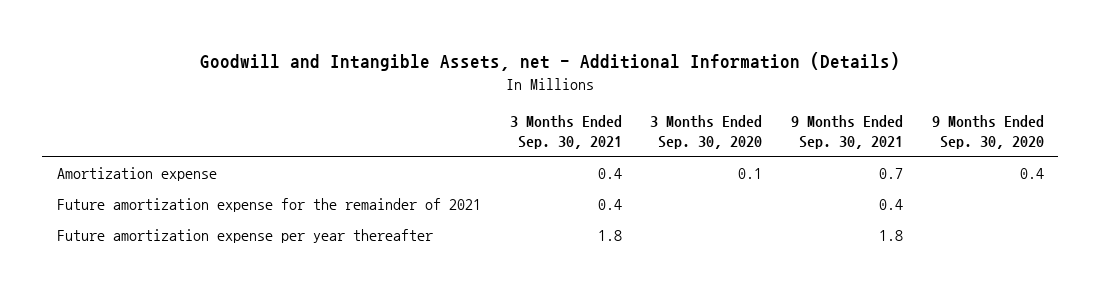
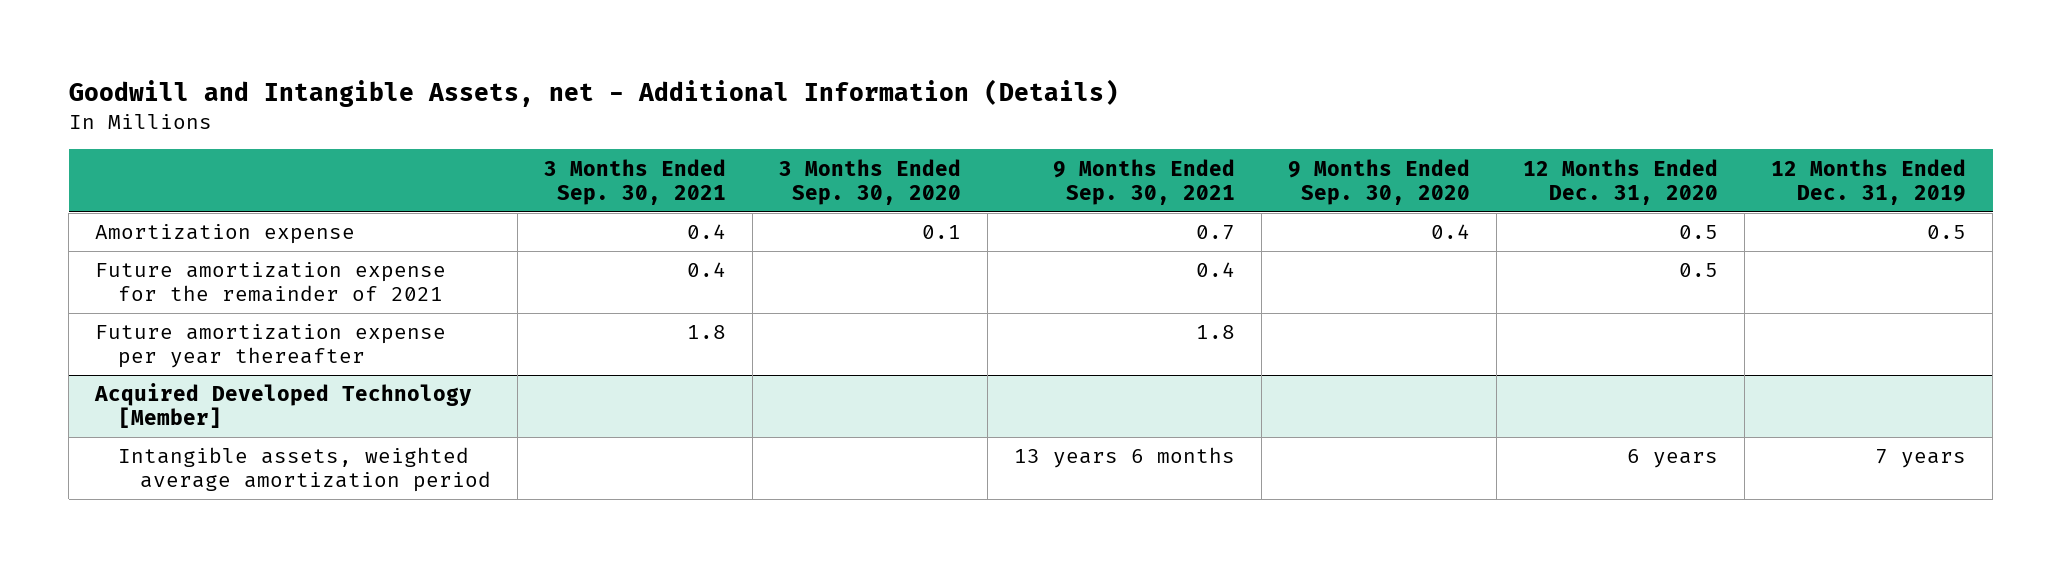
none -> [1523,158,1719,205] 12 Months Ended Dec. 31, 2020
none -> [1771,158,1967,205] 12 Months Ended Dec. 31, 2019
none -> [94,383,473,429] Acquired Developed Technology [Member]
none -> [117,447,492,493] Intangible assets, weighted average amortization period

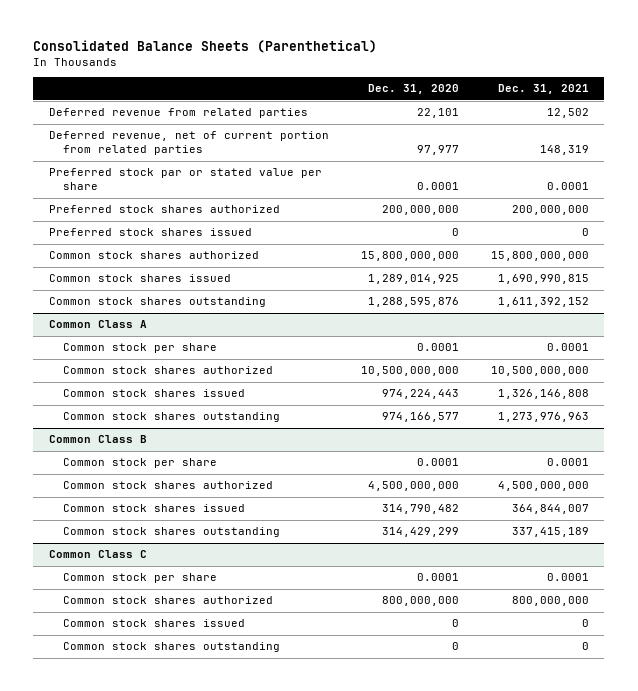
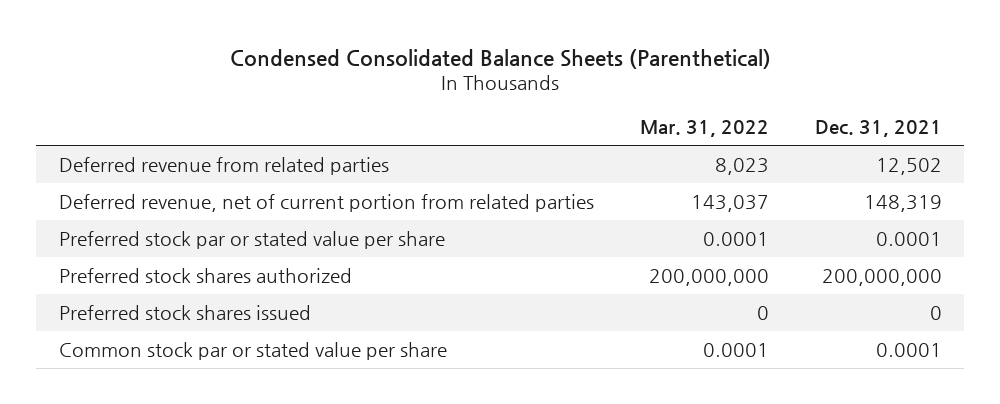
[33,39,378,53] Consolidated Balance Sheets (Parenthetical) -> [230,48,772,69] Condensed Consolidated Balance Sheets (Parenthetical)
[367,84,459,95] Dec. 31, 2020 -> none
none -> [639,119,769,137] Mar. 31, 2022
[49,251,260,260] Common stock shares authorized -> none
[49,274,232,283] Common stock shares issued -> none
[49,297,267,308] Common stock shares outstanding -> none
[49,320,148,329] Common Class A -> none
[62,366,273,375] Common stock shares authorized -> none
[62,389,245,398] Common stock shares issued -> none
[62,412,280,423] Common stock shares outstanding -> none
[49,435,148,444] Common Class B -> none
[62,458,217,469] Common stock per share -> none
[62,481,273,490] Common stock shares authorized -> none
[62,504,245,513] Common stock shares issued -> none
[62,527,280,538] Common stock shares outstanding -> none
[49,550,148,559] Common Class C -> none
[62,573,217,584] Common stock per share -> none
[62,596,273,605] Common stock shares authorized -> none
[62,619,245,628] Common stock shares issued -> none
[62,642,280,653] Common stock shares outstanding -> none
[62,343,217,354] Common stock per share -> [58,342,447,361] Common stock par or stated value per share

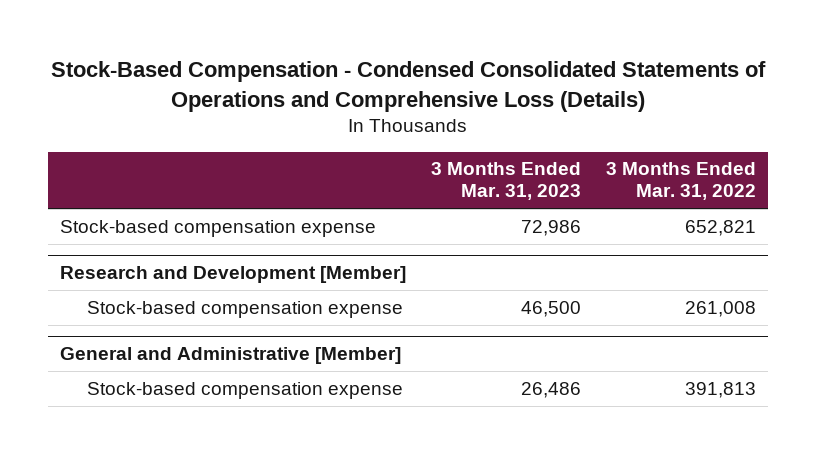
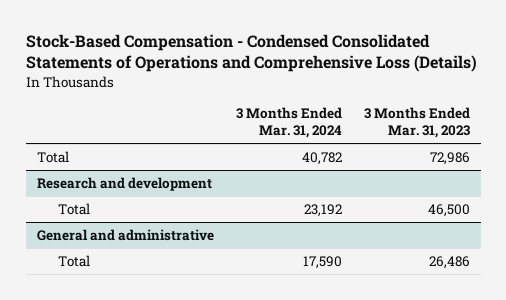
[605,162,756,201] 3 Months Ended Mar. 31, 2022 -> none
none -> [235,107,342,139] 3 Months Ended Mar. 31, 2024
[60,219,377,237] Stock-based compensation expense -> [36,150,69,163] Total
[60,265,407,283] Research and Development [Member] -> [36,176,212,191] Research and development
[87,300,404,318] Stock-based compensation expense -> [57,202,90,215] Total
[60,346,402,364] General and Administrative [Member] -> [36,228,214,241] General and administrative
[87,381,404,399] Stock-based compensation expense -> [57,254,90,267] Total

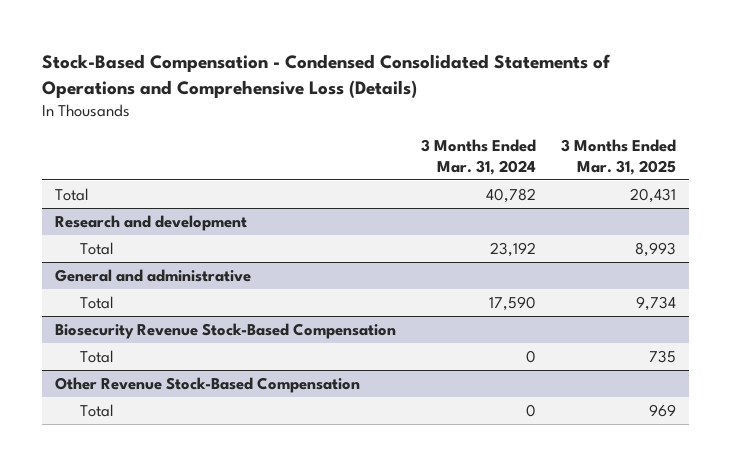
[363,107,470,139] 3 Months Ended Mar. 31, 2023 -> none
none -> [561,139,677,175] 3 Months Ended Mar. 31, 2025
none -> [55,322,397,339] Biosecurity Revenue Stock-Based Compensation
none -> [80,349,114,363] Total
none -> [55,376,361,393] Other Revenue Stock-Based Compensation
none -> [80,403,114,417] Total

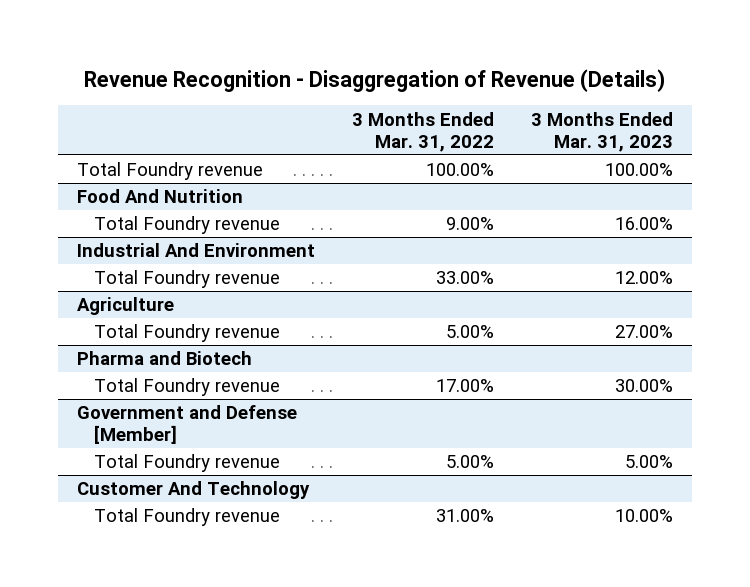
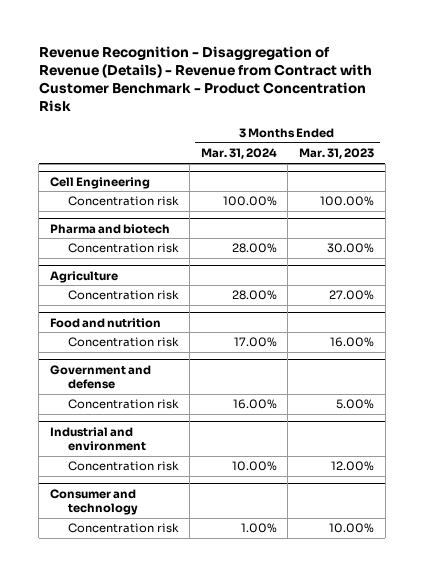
[83,68,665,92] Revenue Recognition - Disaggregation of Revenue (Details) -> [38,45,372,112] Revenue Recognition - Disaggregation of Revenue (Details) - Revenue from Contract with Customer Benchmark - Product Concentration Risk
[351,111,494,152] 3 Months Ended Mar. 31, 2022 -> none
none -> [200,148,277,160] Mar. 31, 2024
[76,162,263,181] Total Foundry revenue -> none
[76,189,243,204] Food And Nutrition -> none
[94,216,281,235] Total Foundry revenue -> none
[76,243,315,258] Industrial And Environment -> none
[94,270,281,289] Total Foundry revenue -> none
none -> [49,176,150,189] Cell Engineering
none -> [67,196,179,207] Concentration risk
none -> [49,223,170,234] Pharma and biotech
none -> [67,243,179,254] Concentration risk
[94,324,281,343] Total Foundry revenue -> none
[76,351,252,366] Pharma and Biotech -> none
[94,378,281,397] Total Foundry revenue -> none
[94,454,281,473] Total Foundry revenue -> none
[94,508,281,527] Total Foundry revenue -> none
none -> [67,290,179,301] Concentration risk
none -> [49,317,161,328] Food and nutrition
none -> [67,337,179,348] Concentration risk
[76,405,297,445] Government and Defense [Member] -> [49,364,151,389] Government and defense
none -> [67,399,179,410] Concentration risk
none -> [49,426,146,451] Industrial and environment
none -> [67,461,179,472] Concentration risk
[76,481,310,500] Customer And Technology -> [49,488,138,515] Consumer and technology
none -> [67,523,179,534] Concentration risk

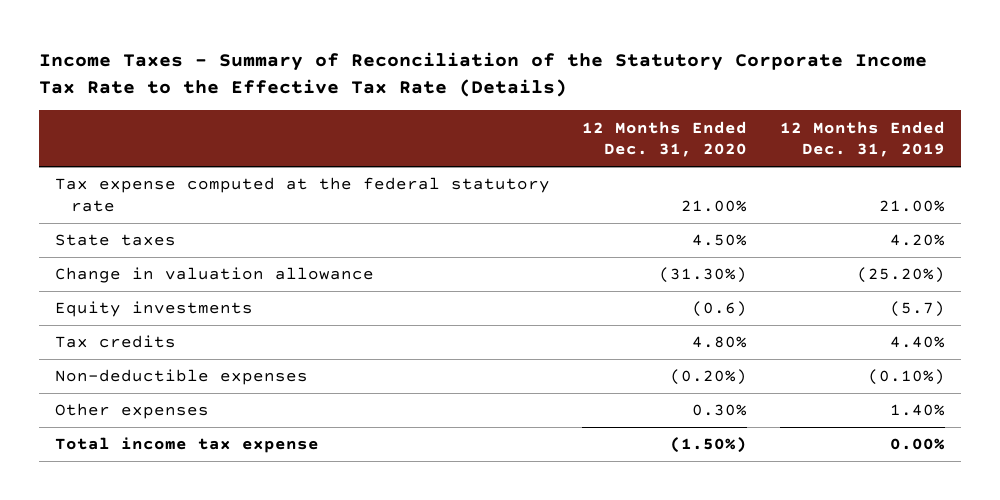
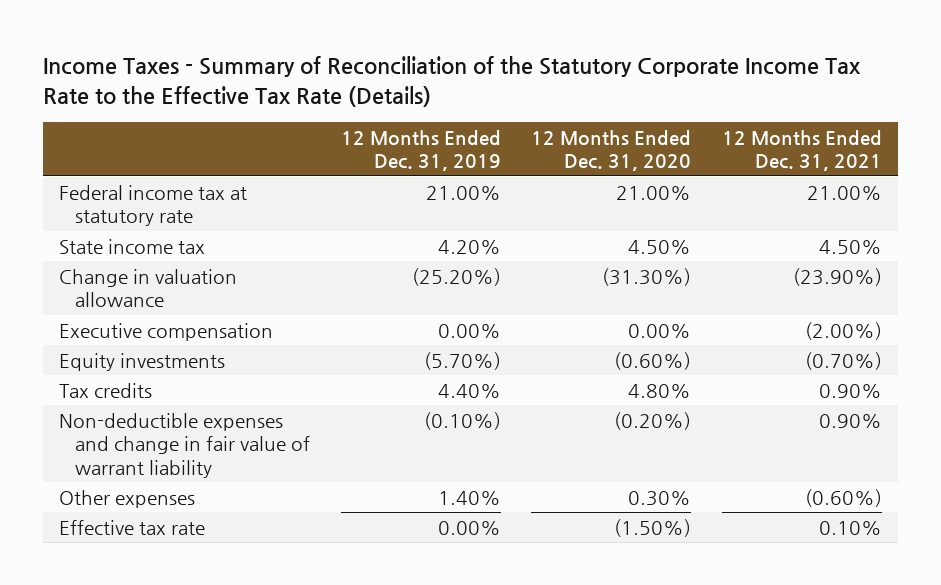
none -> [722,130,883,172] 12 Months Ended Dec. 31, 2021
[55,177,551,212] Tax expense computed at the federal statutory rate -> [58,184,247,227] Federal income tax at statutory rate
[55,234,177,247] State taxes -> [58,238,205,254] State income tax
none -> [58,322,273,341] Executive compensation
[692,301,748,318] (0.6) -> [614,351,692,370] (0.60%)
[889,301,945,318] (5.7) -> [423,351,501,370] (5.70%)
[55,369,309,386] Non-deductible expenses -> none
none -> [58,412,311,478] Non-deductible expenses and change in fair value of warrant liability
[55,437,320,454] Total income tax expense -> [58,519,205,535] Effective tax rate

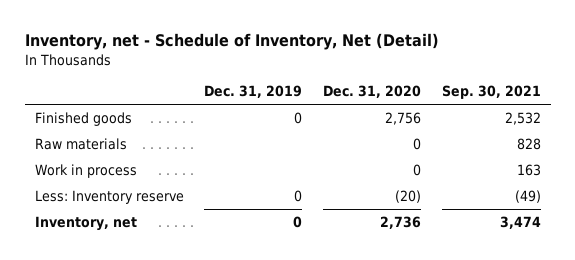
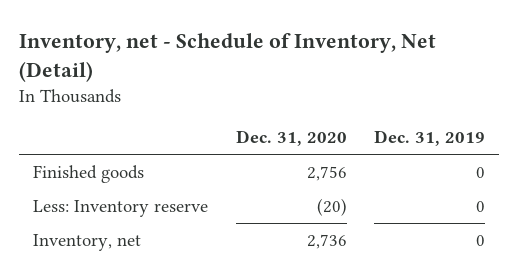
[441,85,541,100] Sep. 30, 2021 -> none
[34,137,127,150] Raw materials -> none
[34,163,137,178] Work in process -> none

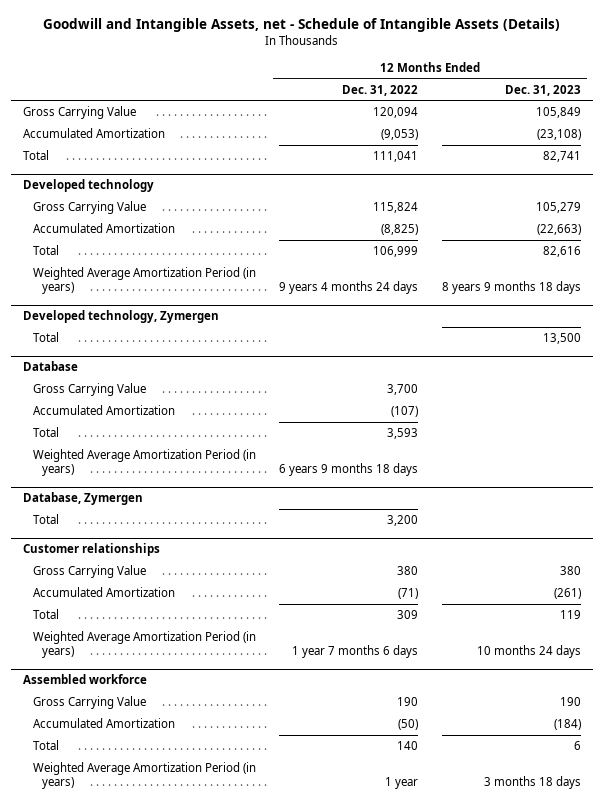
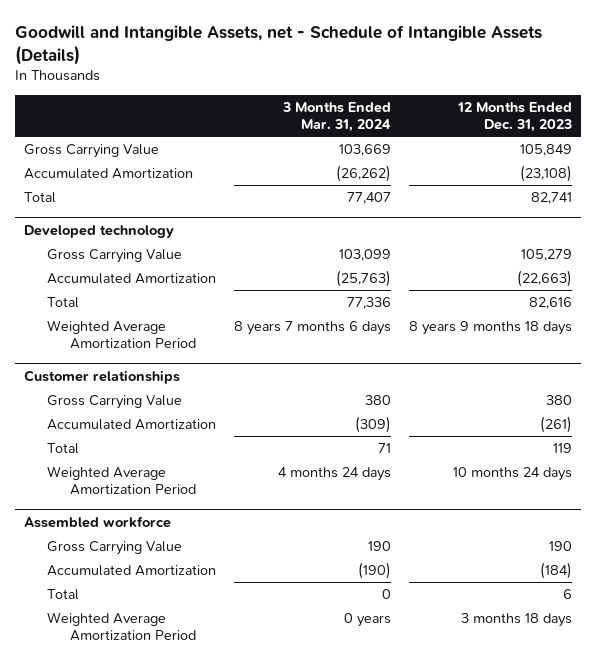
[342,84,419,96] Dec. 31, 2022 -> none
none -> [282,102,392,133] 3 Months Ended Mar. 31, 2024
[23,310,220,324] Developed technology, Zymergen -> none
[32,332,59,343] Total -> none
[23,361,79,372] Database -> none
[32,383,146,397] Gross Carrying Value -> none
[32,405,175,416] Accumulated Amortization -> none
[32,427,59,438] Total -> none
[32,449,256,477] Weighted Average Amortization Period (in years) -> none
[23,492,144,506] Database, Zymergen -> none
[32,514,59,525] Total -> none
[32,267,256,295] Weighted Average Amortization Period (in years) -> [47,320,197,350] Weighted Average Amortization Period
[32,631,256,659] Weighted Average Amortization Period (in years) -> [47,466,197,496] Weighted Average Amortization Period
[32,762,256,790] Weighted Average Amortization Period (in years) -> [47,612,197,642] Weighted Average Amortization Period

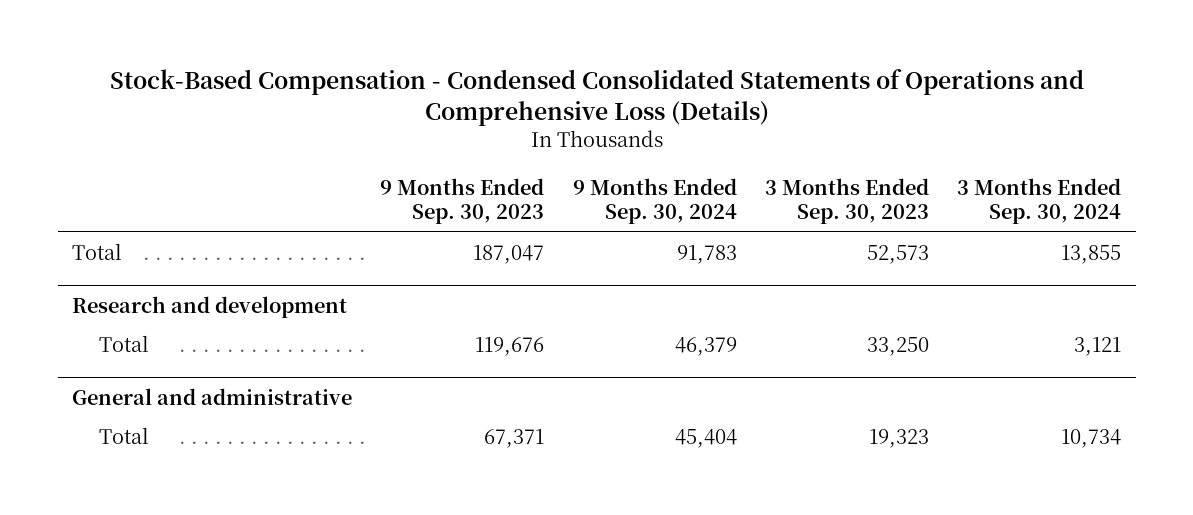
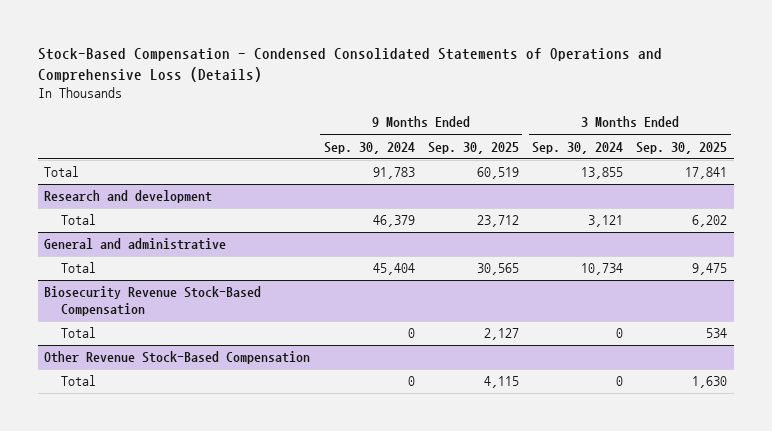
[380,177,545,225] 9 Months Ended Sep. 30, 2023 -> none
[765,177,930,225] 3 Months Ended Sep. 30, 2023 -> none
none -> [427,141,519,154] Sep. 30, 2025
none -> [636,141,728,154] Sep. 30, 2025
none -> [44,286,262,316] Biosecurity Revenue Stock-Based Compensation
none -> [61,327,97,339] Total
none -> [44,351,311,365] Other Revenue Stock-Based Compensation
none -> [61,375,97,387] Total

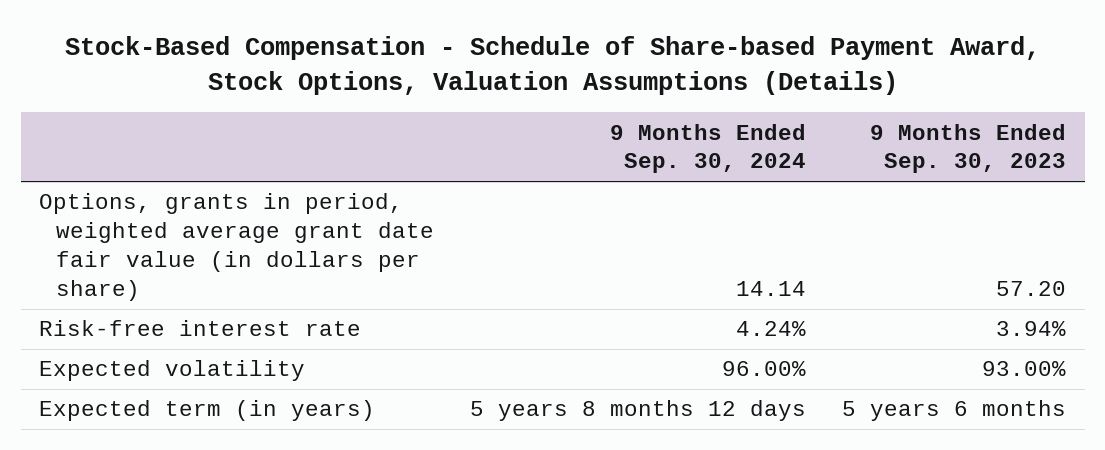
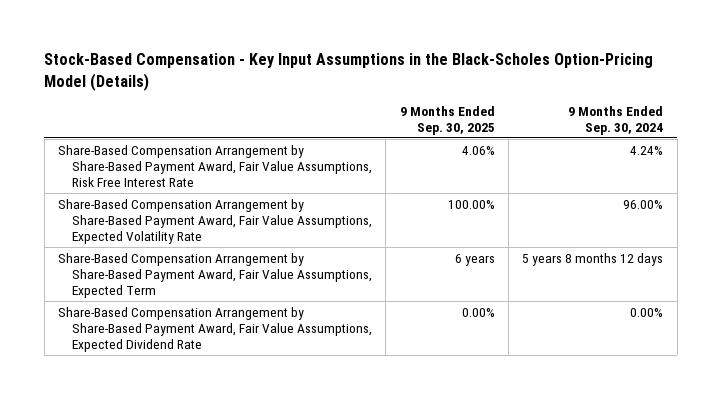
[64,36,1040,95] Stock-Based Compensation - Schedule of Share-based Payment Award, Stock Options, Valuation Assumptions (Details) -> [44,53,654,91] Stock-Based Compensation - Key Input Assumptions in the Black-Scholes Option-Pricing Model (Details)
[870,123,1067,174] 9 Months Ended Sep. 30, 2023 -> none
none -> [399,105,495,135] 9 Months Ended Sep. 30, 2025
[38,193,434,302] Options, grants in period, weighted average grant date fair value (in dollars per share) -> none
[38,320,361,337] Risk-free interest rate -> [57,144,373,187] Share-Based Compensation Arrangement by Share-Based Payment Award, Fair Value Assumptions, Risk Free Interest Rate
[38,360,305,382] Expected volatility -> [57,198,373,244] Share-Based Compensation Arrangement by Share-Based Payment Award, Fair Value Assumptions, Expected Volatility Rate
[38,400,375,422] Expected term (in years) -> [57,252,373,298] Share-Based Compensation Arrangement by Share-Based Payment Award, Fair Value Assumptions, Expected Term
none -> [57,306,373,352] Share-Based Compensation Arrangement by Share-Based Payment Award, Fair Value Assumptions, Expected Dividend Rate

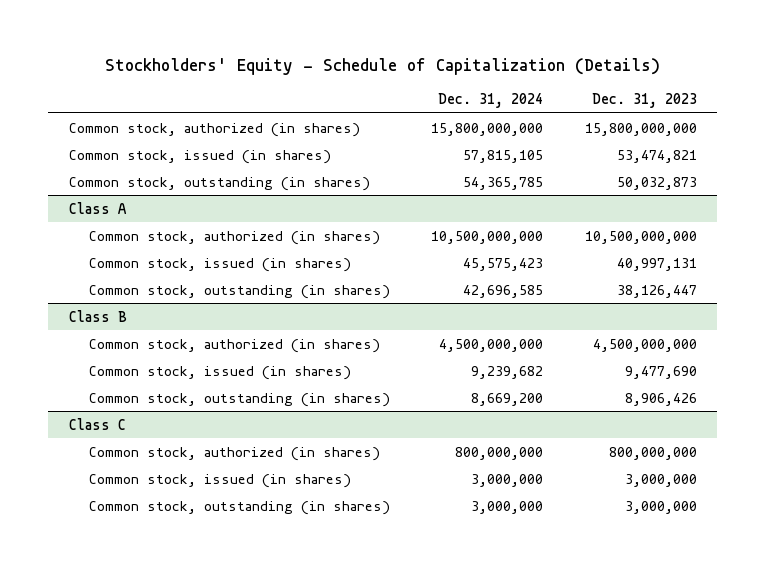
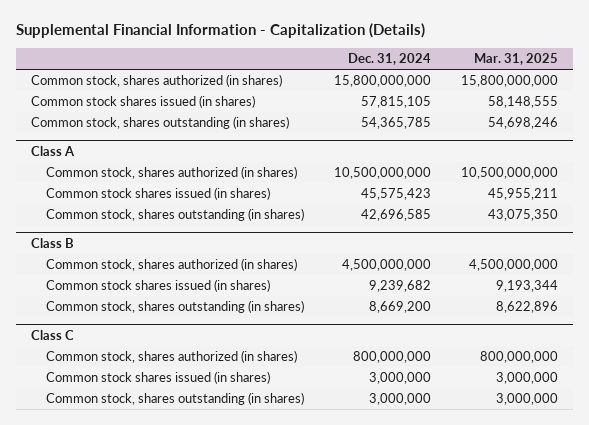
[104,57,660,75] Stockholders' Equity - Schedule of Capitalization (Details) -> [15,23,425,39] Supplemental Financial Information - Capitalization (Details)
[591,93,697,109] Dec. 31, 2023 -> none
none -> [473,52,558,65] Mar. 31, 2025
[68,122,360,137] Common stock, authorized (in shares) -> [30,74,282,88] Common stock, shares authorized (in shares)
[68,149,331,164] Common stock, issued (in shares) -> [30,95,255,109] Common stock shares issued (in shares)
[68,176,370,191] Common stock, outstanding (in shares) -> [30,116,289,130] Common stock, shares outstanding (in shares)
[88,230,380,245] Common stock, authorized (in shares) -> [45,166,297,180] Common stock, shares authorized (in shares)
[88,257,351,272] Common stock, issued (in shares) -> [45,187,270,201] Common stock shares issued (in shares)
[88,284,390,299] Common stock, outstanding (in shares) -> [45,208,304,222] Common stock, shares outstanding (in shares)
[88,338,380,353] Common stock, authorized (in shares) -> [45,258,297,272] Common stock, shares authorized (in shares)
[88,365,351,380] Common stock, issued (in shares) -> [45,279,270,293] Common stock shares issued (in shares)
[88,392,390,407] Common stock, outstanding (in shares) -> [45,300,304,314] Common stock, shares outstanding (in shares)
[88,446,380,461] Common stock, authorized (in shares) -> [45,350,297,364] Common stock, shares authorized (in shares)
[88,473,351,488] Common stock, issued (in shares) -> [45,371,270,385] Common stock shares issued (in shares)
[88,500,390,515] Common stock, outstanding (in shares) -> [45,392,304,406] Common stock, shares outstanding (in shares)

